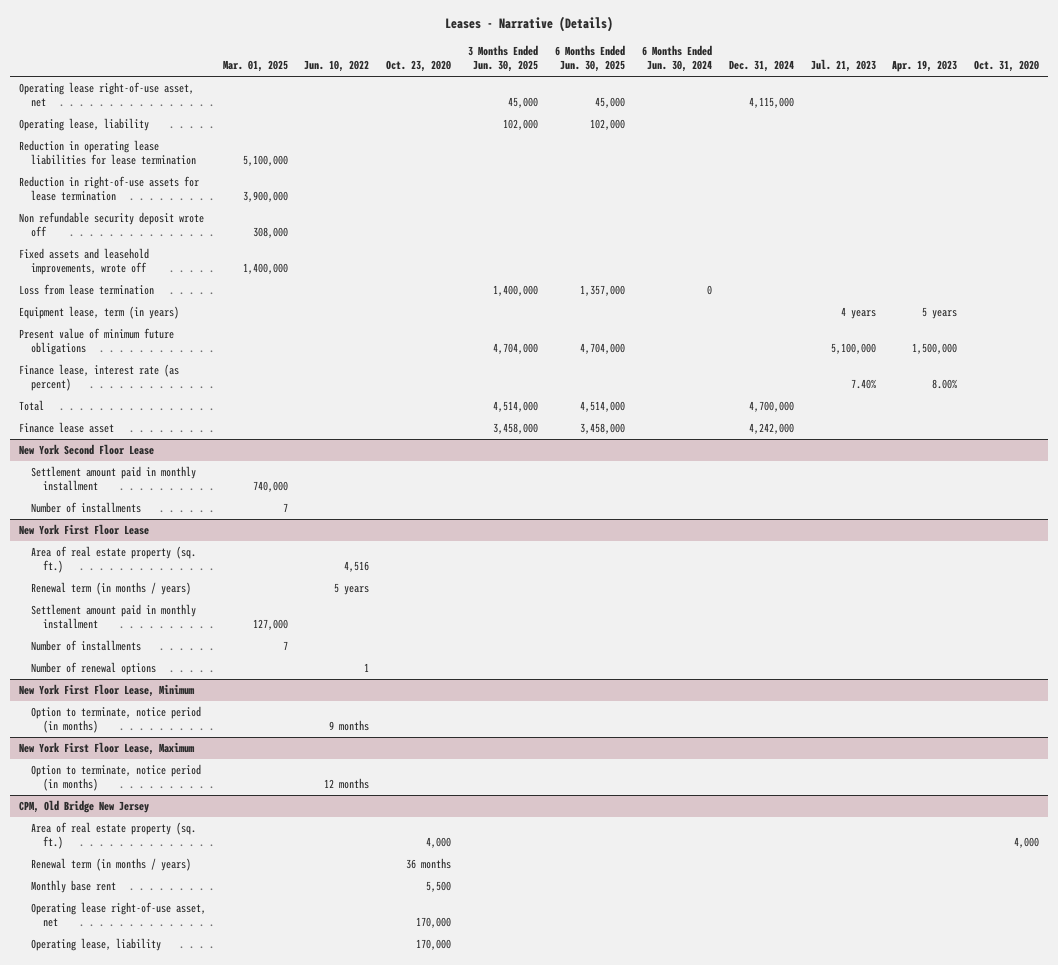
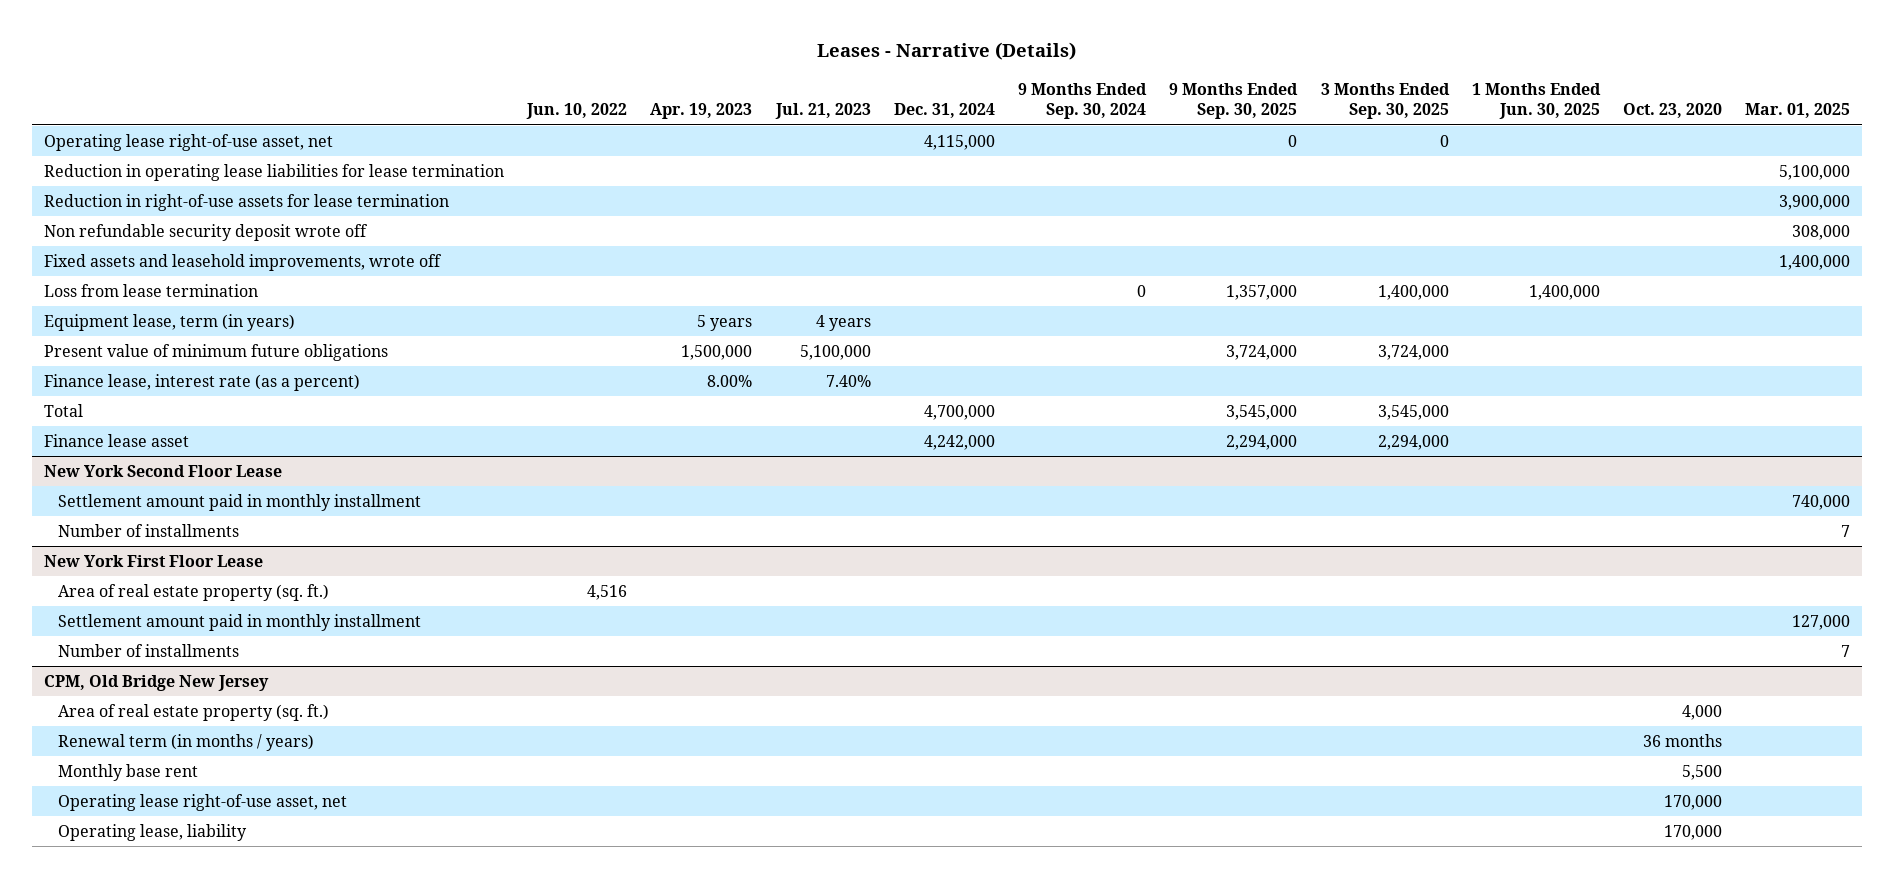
[468,45,539,72] 3 Months Ended Jun. 30, 2025 -> none
[555,45,626,72] 6 Months Ended Jun. 30, 2025 -> none
[641,45,712,72] 6 Months Ended Jun. 30, 2024 -> none
[974,59,1040,72] Oct. 31, 2020 -> none
none -> [1018,82,1148,120] 9 Months Ended Sep. 30, 2024
none -> [1169,82,1299,120] 9 Months Ended Sep. 30, 2025
none -> [1320,82,1450,120] 3 Months Ended Sep. 30, 2025
none -> [1471,82,1601,120] 1 Months Ended Jun. 30, 2025
[18,118,149,132] Operating lease, liability -> none
[18,364,179,391] Finance lease, interest rate (as percent) -> [43,374,360,392] Finance lease, interest rate (as a percent)
[30,582,191,596] Renewal term (in months / years) -> none
[30,662,156,676] Number of renewal options -> none
[18,684,195,698] New York First Floor Lease, Minimum -> none
[30,706,201,733] Option to terminate, notice period (in months) -> none
[18,742,195,756] New York First Floor Lease, Maximum -> none
[30,764,201,791] Option to terminate, notice period (in months) -> none

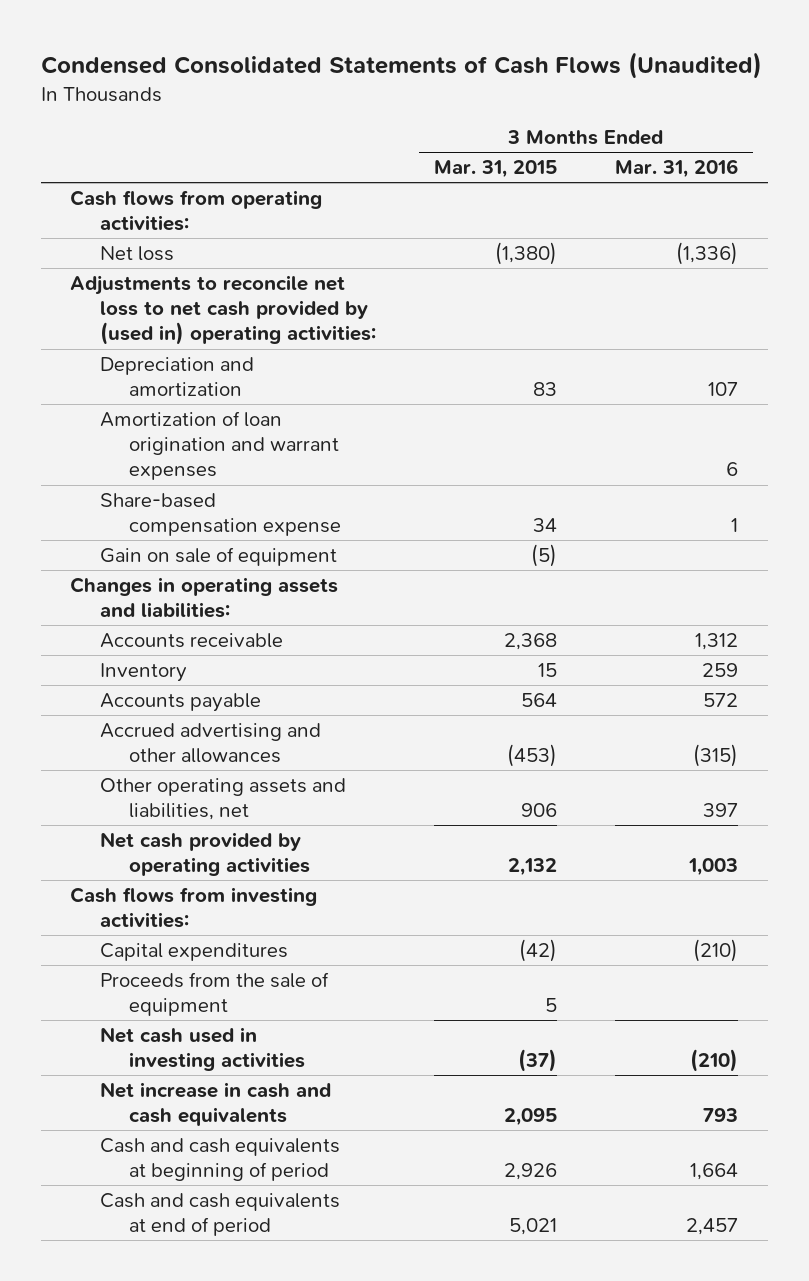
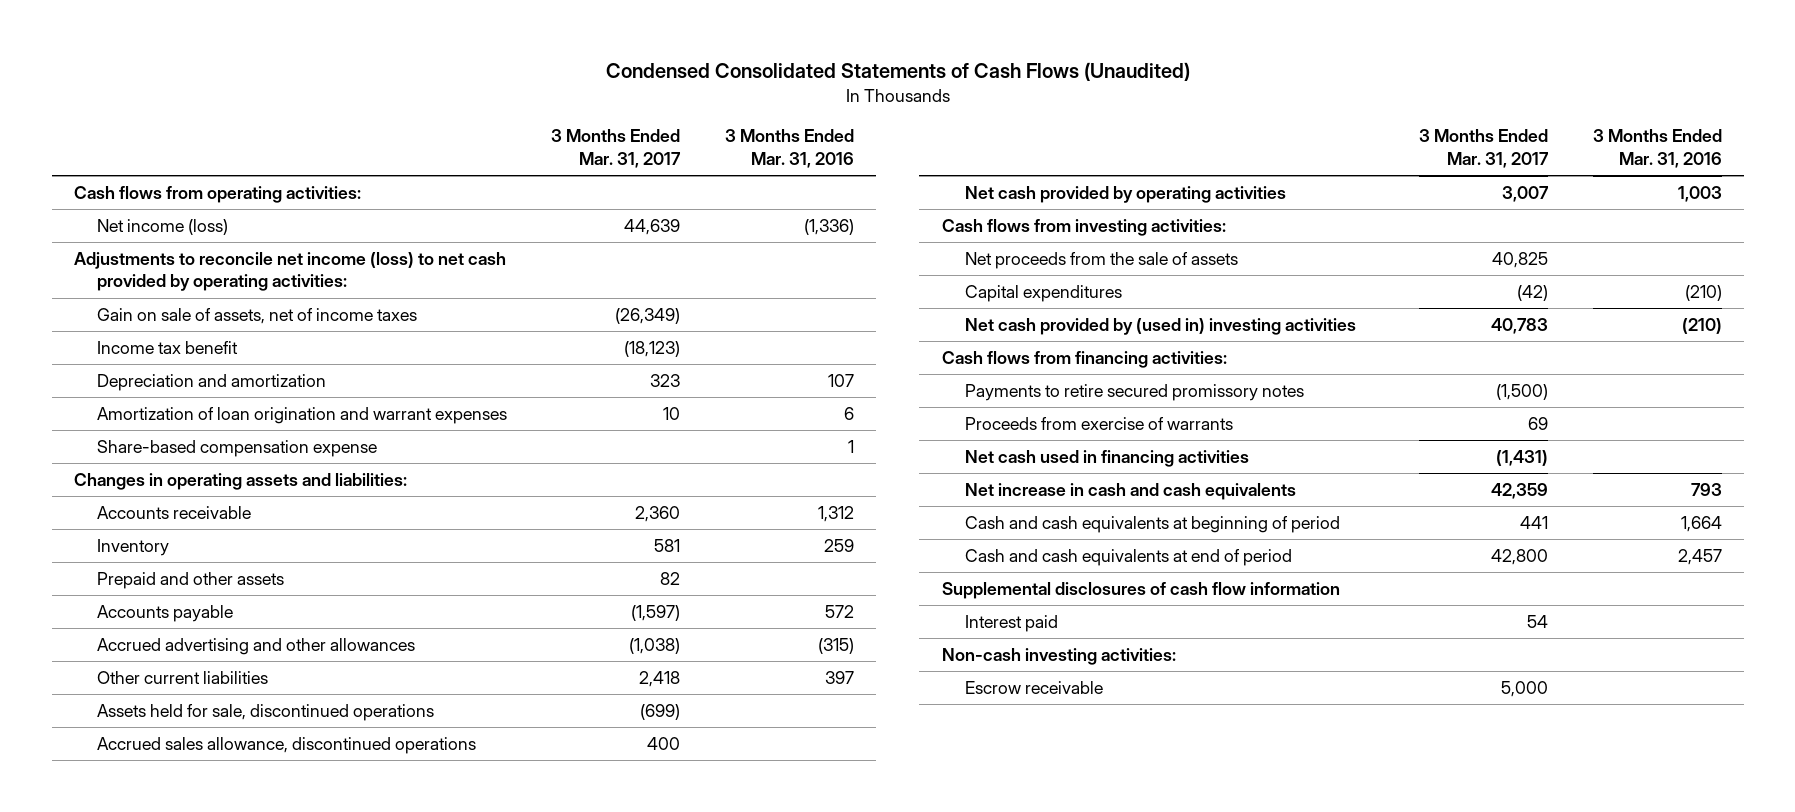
[434,160,558,179] Mar. 31, 2015 -> none
none -> [551,129,682,168] 3 Months Ended Mar. 31, 2017
[99,246,174,262] Net loss -> [96,219,228,236] Net income (loss)
[70,275,376,346] Adjustments to reconcile net loss to net cash provided by (used in) operating activities: -> [73,252,506,292] Adjustments to reconcile net income (loss) to net cash provided by operating activities:
none -> [96,308,417,325] Gain on sale of assets, net of income taxes
none -> [96,341,238,355] Income tax benefit
[99,547,337,567] Gain on sale of equipment -> none
none -> [96,572,284,590] Prepaid and other assets
[99,778,346,821] Other operating assets and liabilities, net -> [96,671,268,685] Other current liabilities
none -> [96,704,434,722] Assets held for sale, discontinued operations
none -> [96,737,476,755] Accrued sales allowance, discontinued operations
none -> [964,252,1238,270] Net proceeds from the sale of assets
[99,972,329,1017] Proceeds from the sale of equipment -> none
[99,1027,306,1072] Net cash used in investing activities -> [964,318,1356,336] Net cash provided by (used in) investing activities
none -> [941,351,1227,369] Cash flows from financing activities:
none -> [964,384,1304,402] Payments to retire secured promissory notes
none -> [964,417,1233,431] Proceeds from exercise of warrants
none -> [964,450,1249,468] Net cash used in financing activities
none -> [941,582,1340,600] Supplemental disclosures of cash flow information
none -> [964,615,1058,633] Interest paid
none -> [941,648,1176,666] Non-cash investing activities:
none -> [964,681,1103,695] Escrow receivable

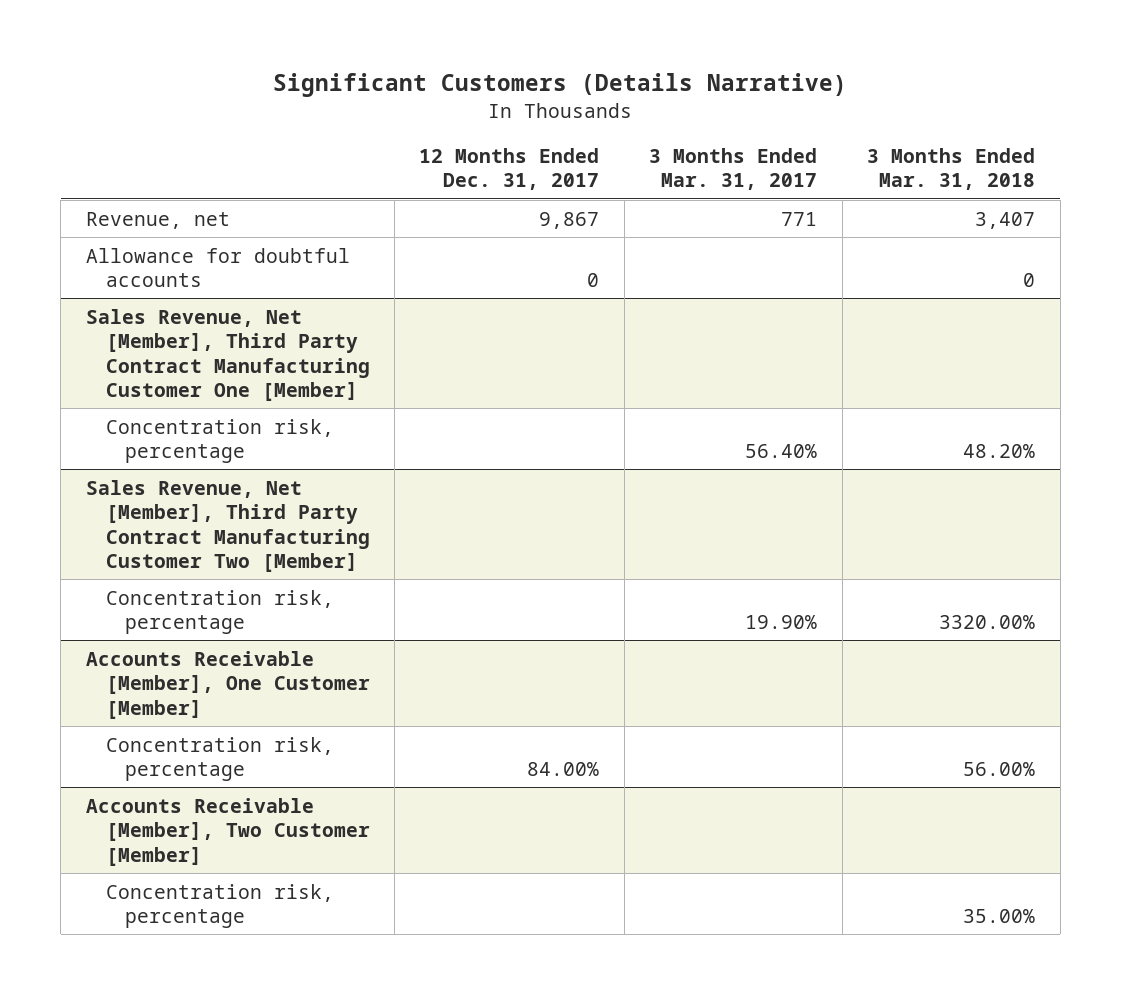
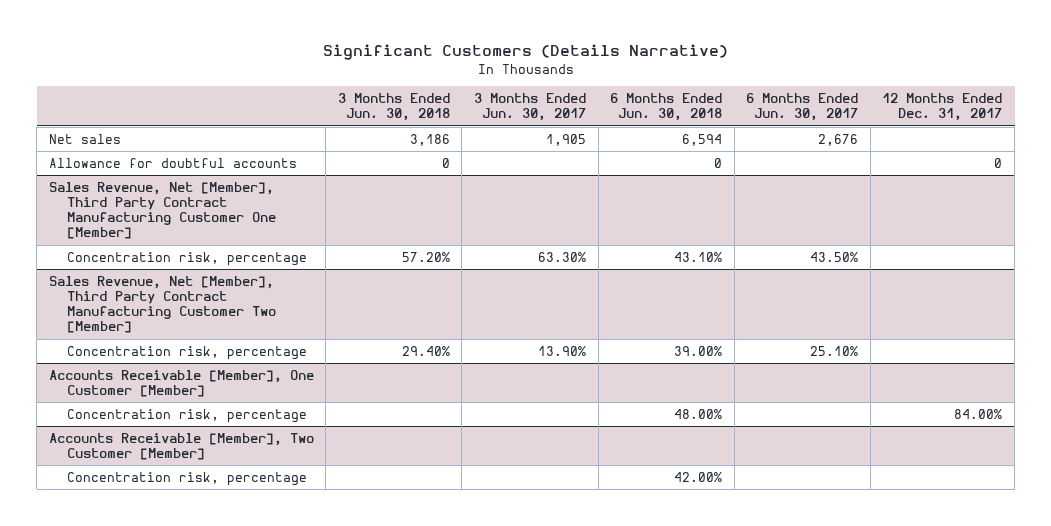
[649,147,818,191] 3 Months Ended Mar. 31, 2017 -> none
[867,147,1036,191] 3 Months Ended Mar. 31, 2018 -> none
none -> [337,93,450,122] 3 Months Ended Jun. 30, 2018
none -> [474,93,587,122] 3 Months Ended Jun. 30, 2017
none -> [610,93,723,122] 6 Months Ended Jun. 30, 2018
none -> [746,93,859,122] 6 Months Ended Jun. 30, 2017
[85,211,230,229] Revenue, net -> none
none -> [48,134,121,145] Net sales

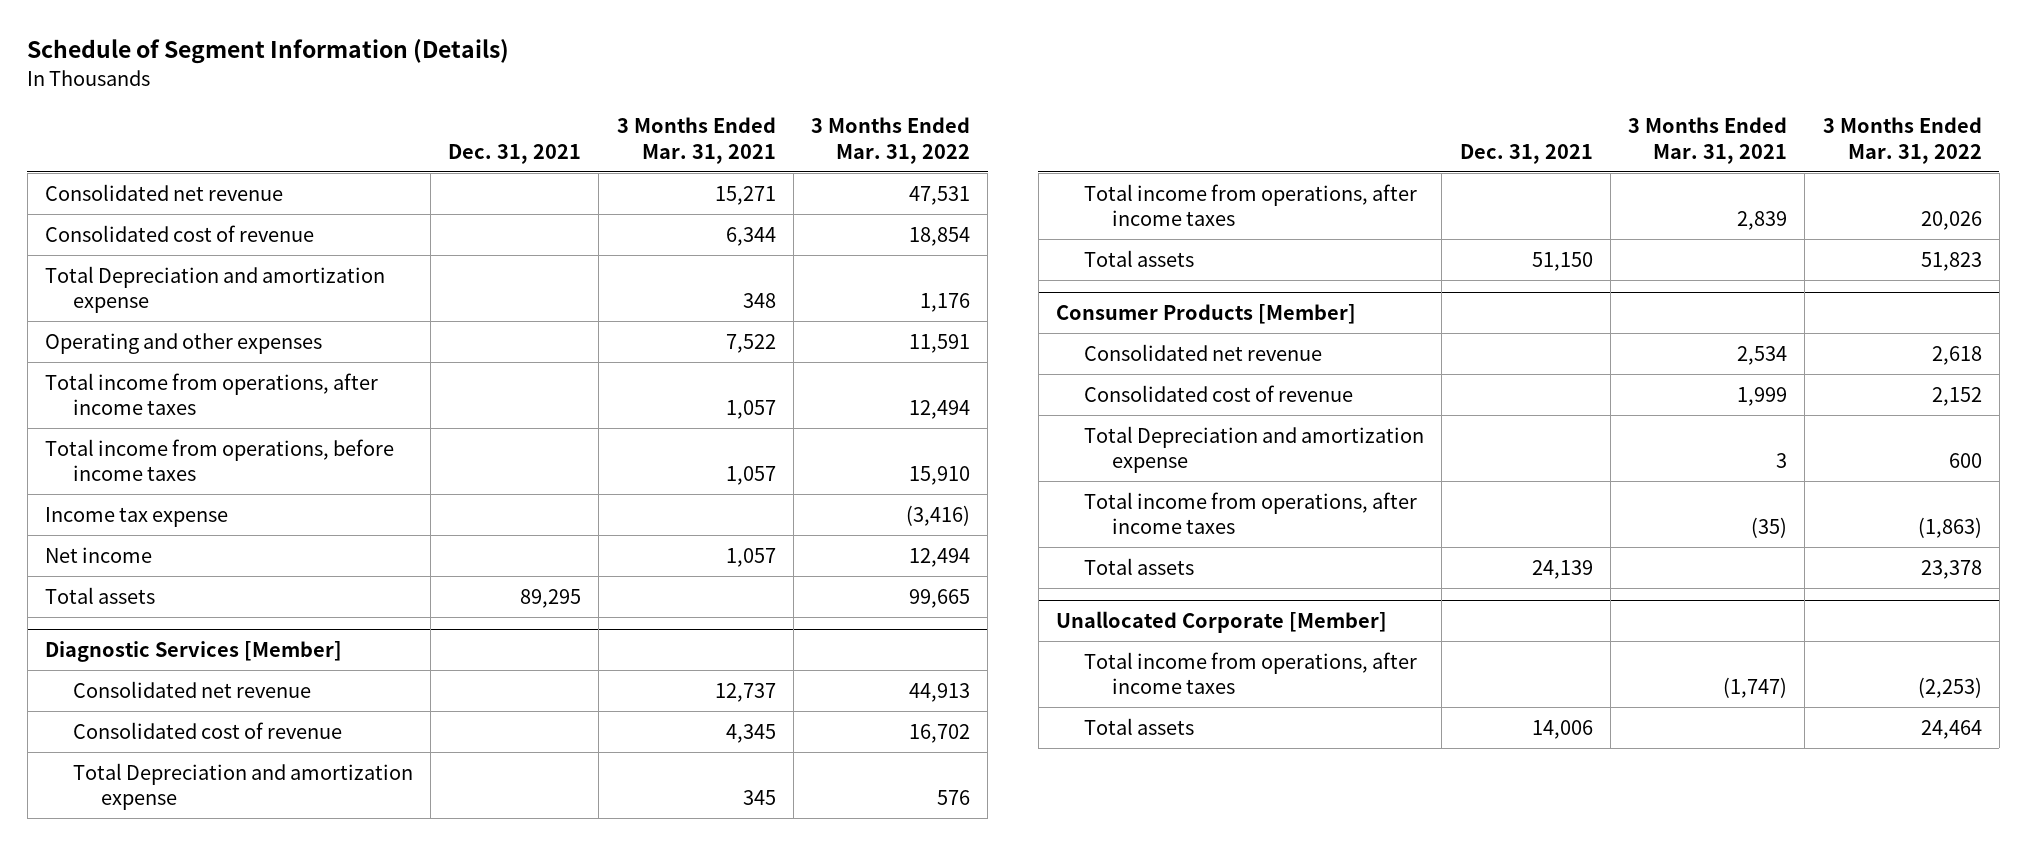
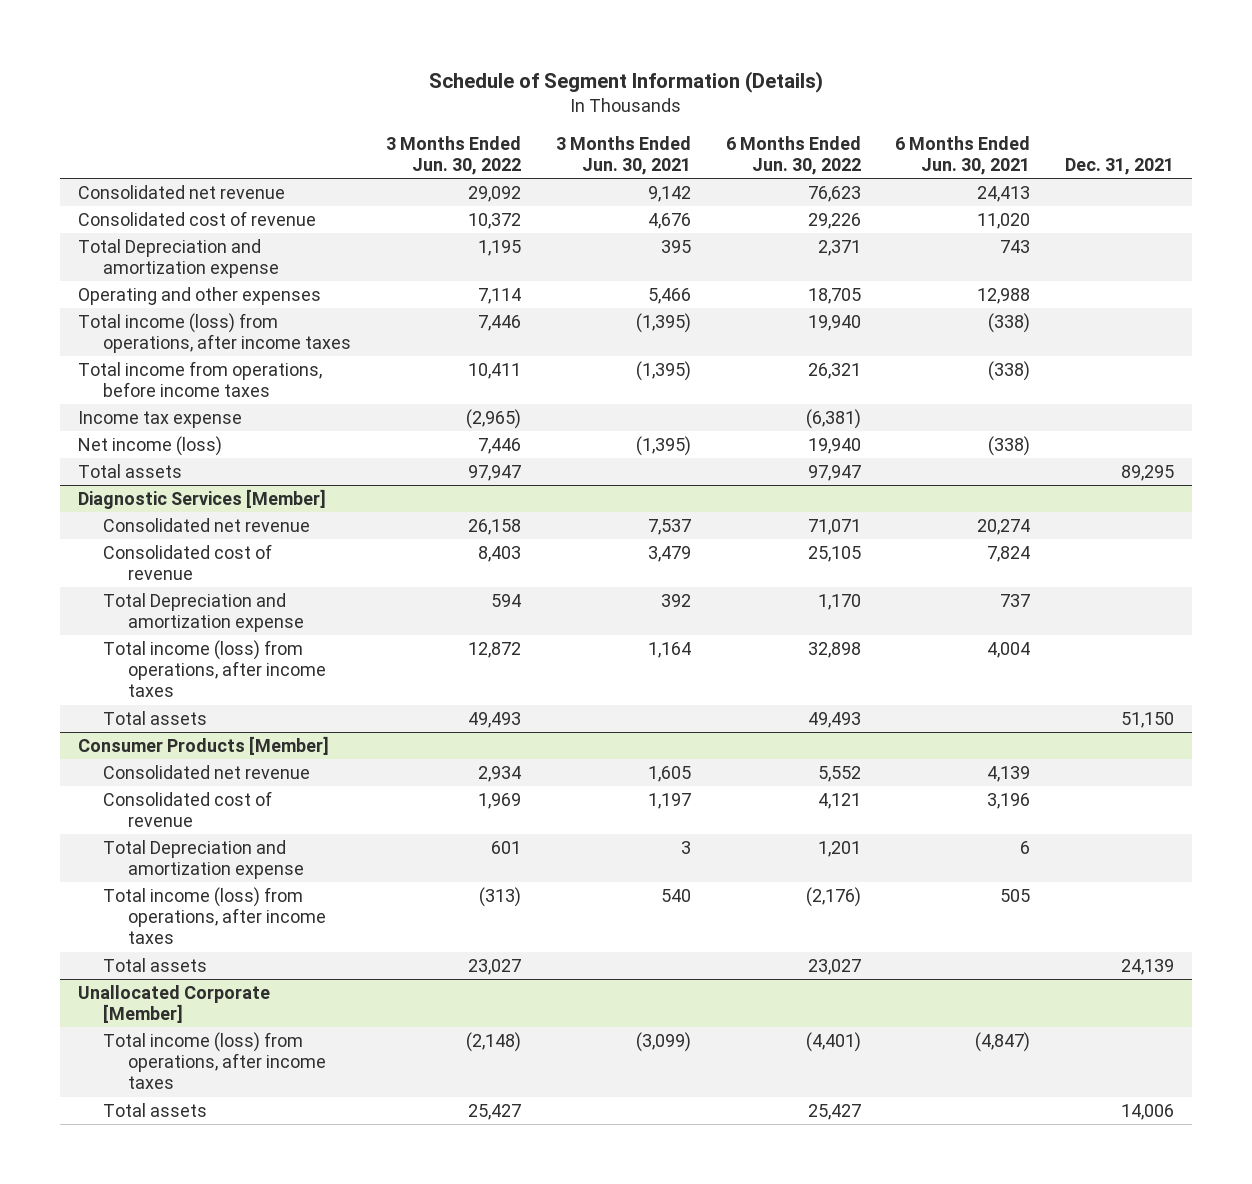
[616,117,776,164] 3 Months Ended Mar. 31, 2021 -> none
[811,117,971,164] 3 Months Ended Mar. 31, 2022 -> none
none -> [385,135,521,175] 3 Months Ended Jun. 30, 2022
none -> [555,135,691,175] 3 Months Ended Jun. 30, 2021
none -> [725,135,861,175] 6 Months Ended Jun. 30, 2022
none -> [895,135,1031,175] 6 Months Ended Jun. 30, 2021
[44,372,378,416] Total income from operations, after income taxes -> [77,312,351,354] Total income (loss) from operations, after income taxes
[44,546,152,563] Net income -> [77,435,222,456] Net income (loss)
[1083,183,1417,227] Total income from operations, after income taxes -> [102,639,326,698] Total income (loss) from operations, after income taxes
[1083,491,1417,535] Total income from operations, after income taxes -> [102,886,326,945] Total income (loss) from operations, after income taxes
[1083,651,1417,695] Total income from operations, after income taxes -> [102,1031,326,1090] Total income (loss) from operations, after income taxes

